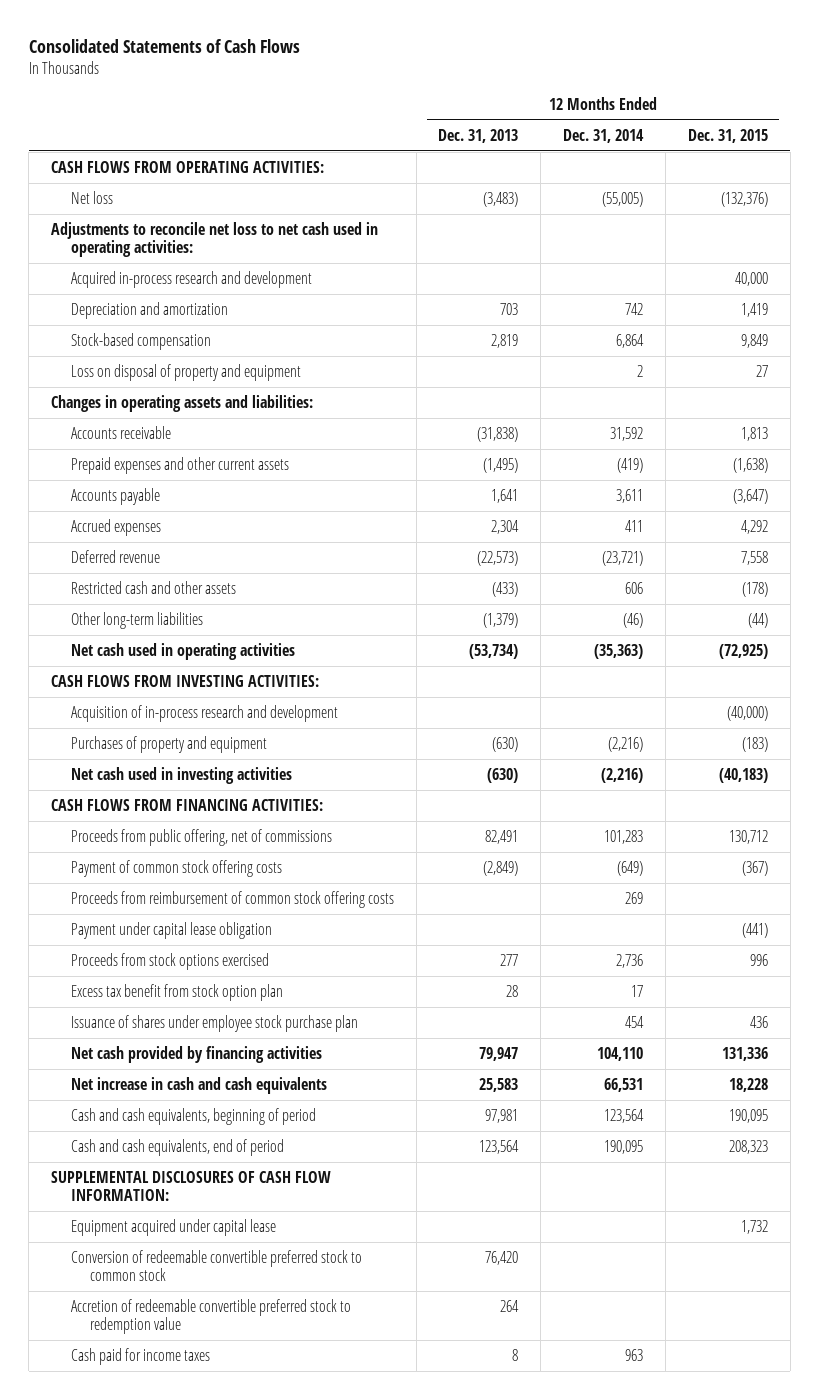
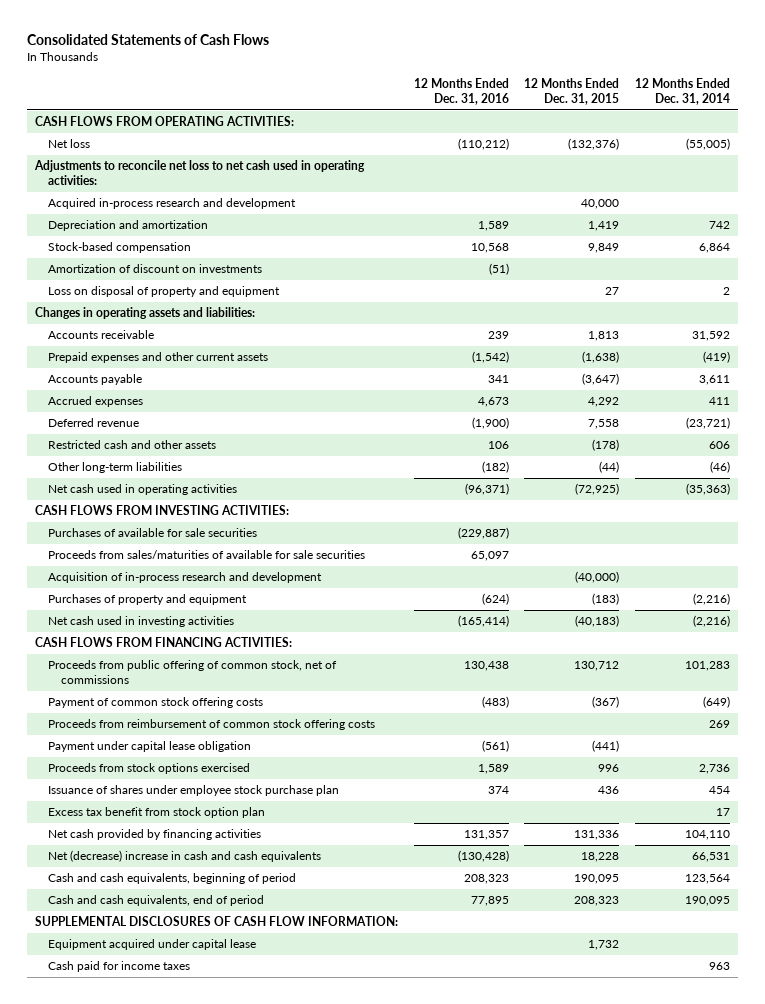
[438,128,519,143] Dec. 31, 2013 -> none
none -> [413,78,509,106] 12 Months Ended Dec. 31, 2016
none -> [48,264,263,274] Amortization of discount on investments
none -> [48,528,258,538] Purchases of available for sale securities
none -> [48,550,366,560] Proceeds from sales/maturities of available for sale securities
[70,828,332,846] Proceeds from public offering, net of commissions -> [48,660,338,685] Proceeds from public offering of common stock, net of commissions
[70,983,283,1001] Excess tax benefit from stock option plan -> [48,807,266,819] Excess tax benefit from stock option plan
[70,1076,327,1094] Net increase in cash and cash equivalents -> [48,850,322,863] Net (decrease) increase in cash and cash equivalents
[70,1249,362,1282] Conversion of redeemable convertible preferred stock to common stock -> none
[70,1298,351,1335] Accretion of redeemable convertible preferred stock to redemption value -> none

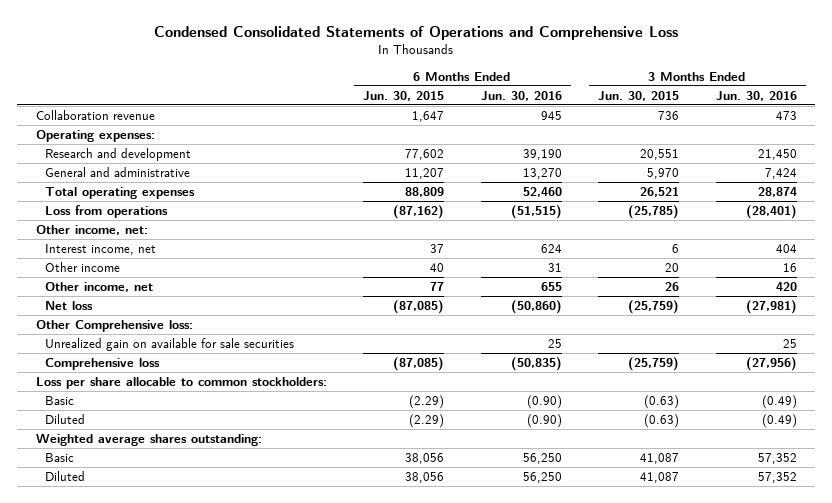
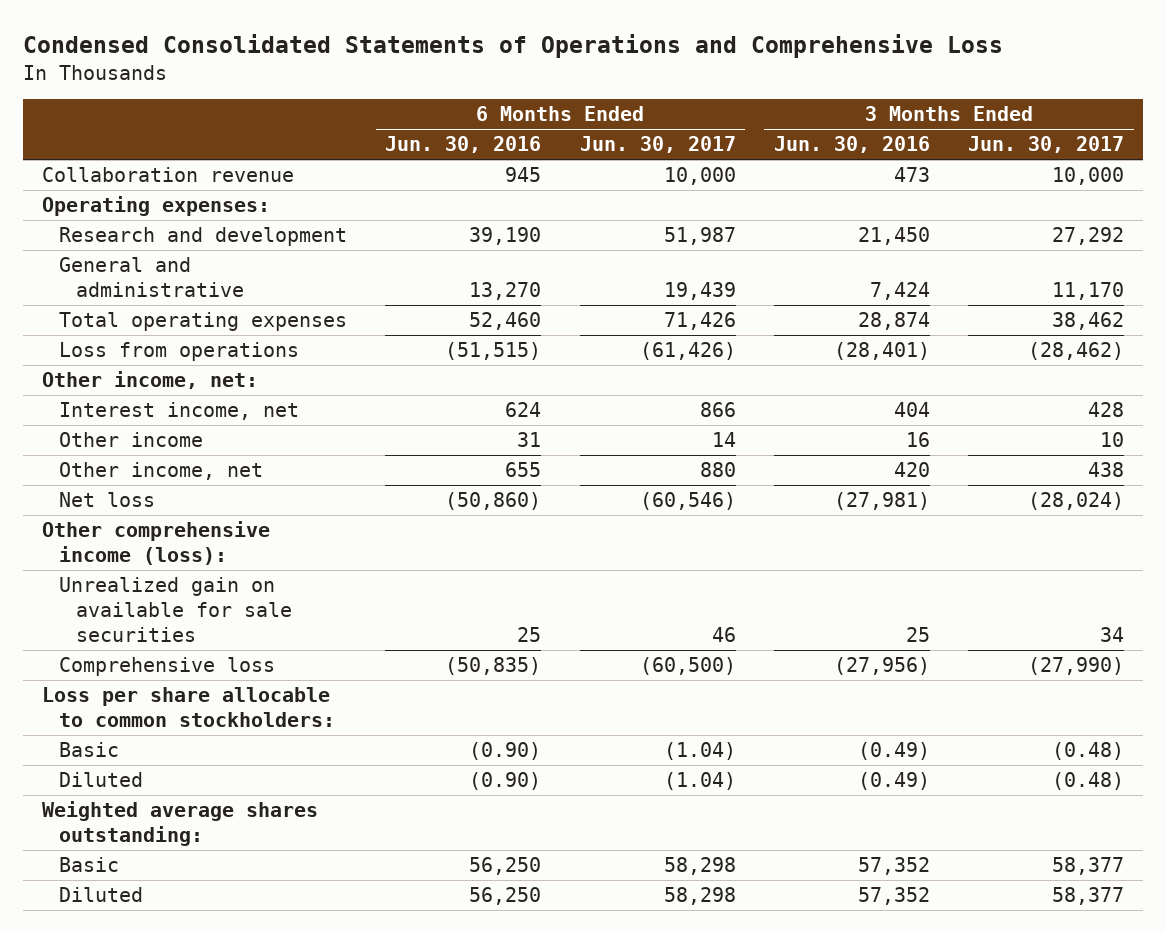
[363,90,445,101] Jun. 30, 2015 -> none
[598,90,680,101] Jun. 30, 2015 -> none
none -> [579,136,736,154] Jun. 30, 2017
none -> [968,136,1125,154] Jun. 30, 2017
[35,319,193,332] Other Comprehensive loss: -> [42,521,271,566] Other comprehensive income (loss):

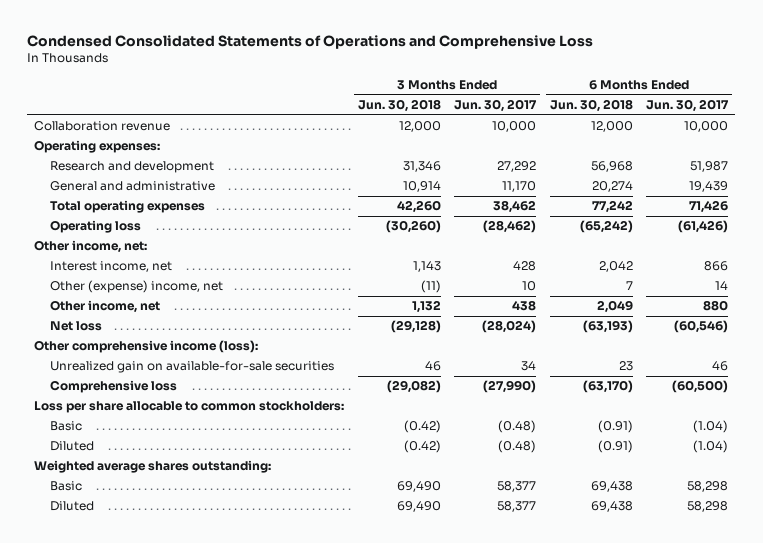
[385,136,542,154] Jun. 30, 2016 -> none
[773,136,930,154] Jun. 30, 2016 -> none
none -> [357,99,441,113] Jun. 30, 2018
none -> [549,99,633,113] Jun. 30, 2018
[59,342,300,362] Loss from operations -> [49,220,141,234] Operating loss
[59,432,204,448] Other income -> [49,280,223,294] Other (expense) income, net
[59,577,293,643] Unrealized gain on available for sale securities -> [49,361,334,374] Unrealized gain on available-for-sale securities

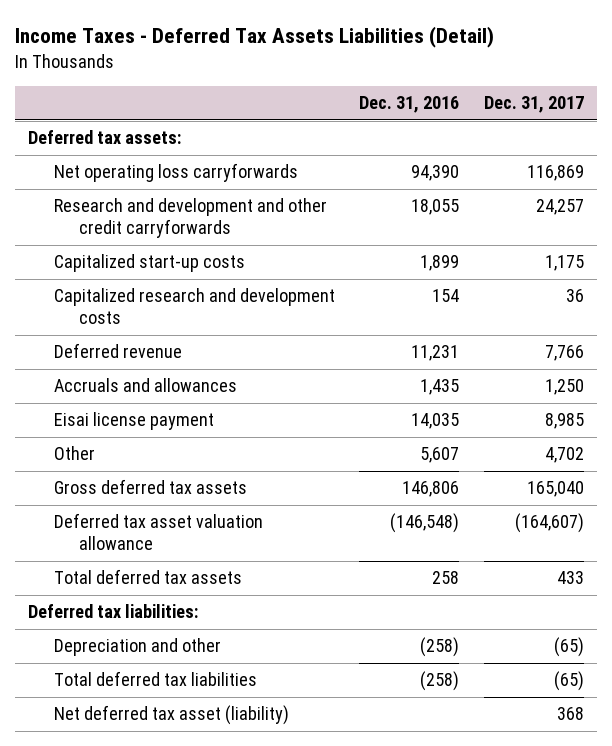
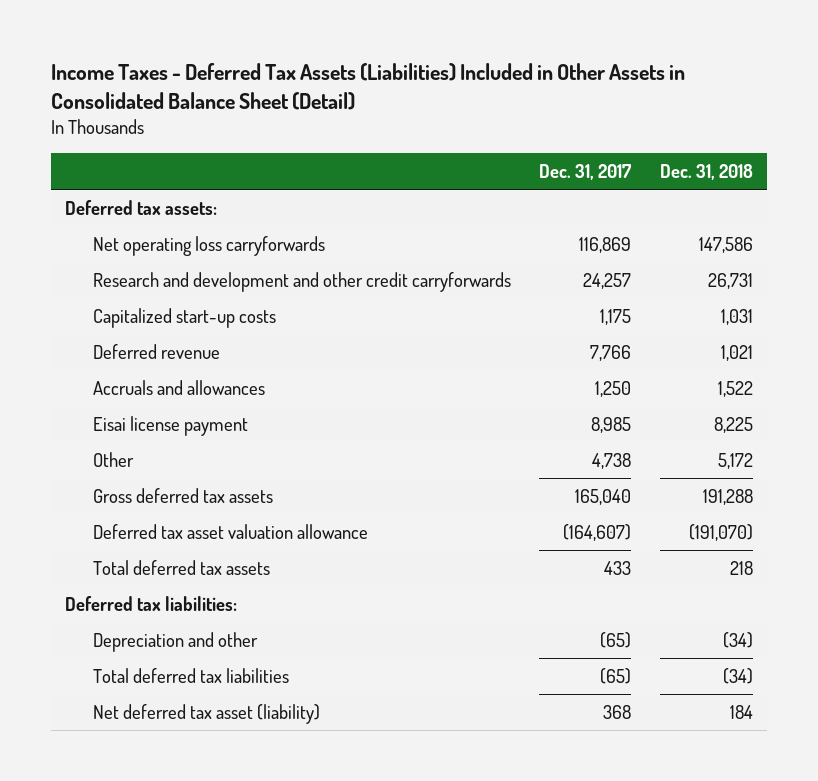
[15,26,495,49] Income Taxes - Deferred Tax Assets Liabilities (Detail) -> [51,63,686,110] Income Taxes - Deferred Tax Assets (Liabilities) Included in Other Assets in Consolidated Balance Sheet (Detail)
[359,96,460,114] Dec. 31, 2016 -> none
none -> [659,163,753,180] Dec. 31, 2018
[53,288,335,325] Capitalized research and development costs -> none
[545,447,585,464] 4,702 -> [592,453,632,470] 4,738

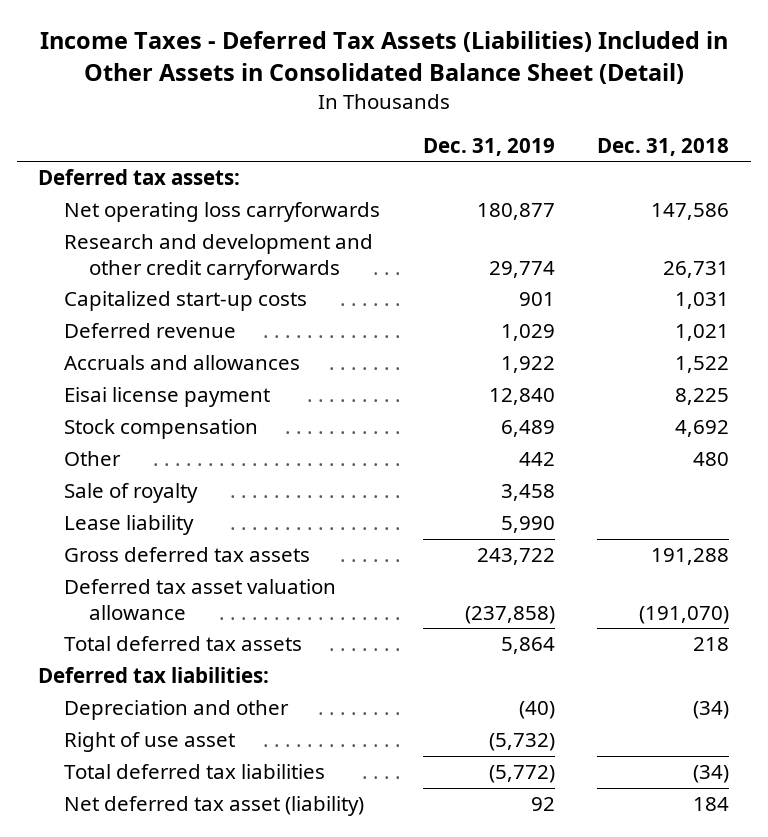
[539,163,632,180] Dec. 31, 2017 -> none
none -> [422,137,555,156] Dec. 31, 2019
none -> [63,419,258,440] Stock compensation
[717,453,753,470] 5,172 -> [693,452,730,467] 480
none -> [63,483,198,504] Sale of royalty
none -> [63,515,194,536] Lease liability
none -> [63,732,235,753] Right of use asset

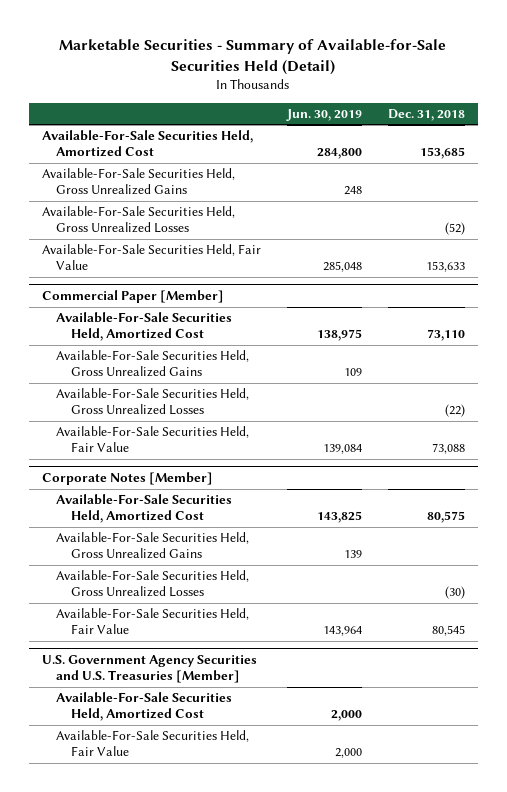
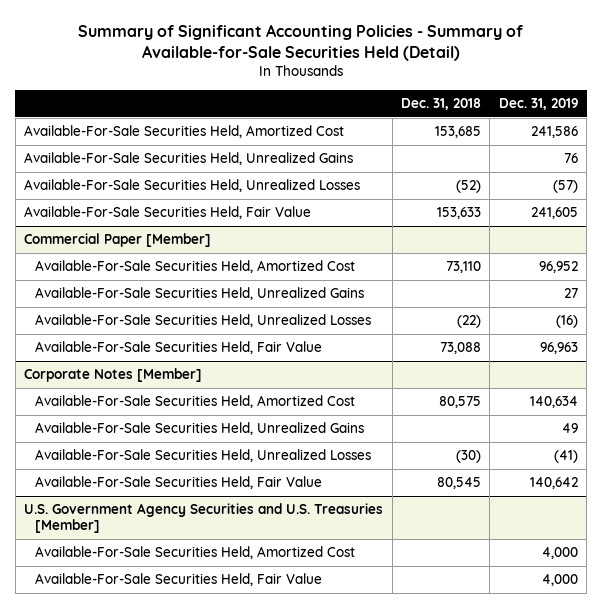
[59,38,447,75] Marketable Securities - Summary of Available-for-Sale Securities Held (Detail) -> [77,23,523,61] Summary of Significant Accounting Policies - Summary of Available-for-Sale Securities Held (Detail)
[285,108,362,121] Jun. 30, 2019 -> none
none -> [498,98,578,111] Dec. 31, 2019
[41,168,235,196] Available-For-Sale Securities Held, Gross Unrealized Gains -> [24,152,354,166] Available-For-Sale Securities Held, Unrealized Gains
[41,206,235,234] Available-For-Sale Securities Held, Gross Unrealized Losses -> [24,179,361,193] Available-For-Sale Securities Held, Unrealized Losses
[56,350,250,378] Available-For-Sale Securities Held, Gross Unrealized Gains -> [34,287,364,301] Available-For-Sale Securities Held, Unrealized Gains
[56,388,250,416] Available-For-Sale Securities Held, Gross Unrealized Losses -> [34,314,371,328] Available-For-Sale Securities Held, Unrealized Losses
[56,532,250,560] Available-For-Sale Securities Held, Gross Unrealized Gains -> [34,422,364,436] Available-For-Sale Securities Held, Unrealized Gains
[56,570,250,598] Available-For-Sale Securities Held, Gross Unrealized Losses -> [34,449,371,463] Available-For-Sale Securities Held, Unrealized Losses

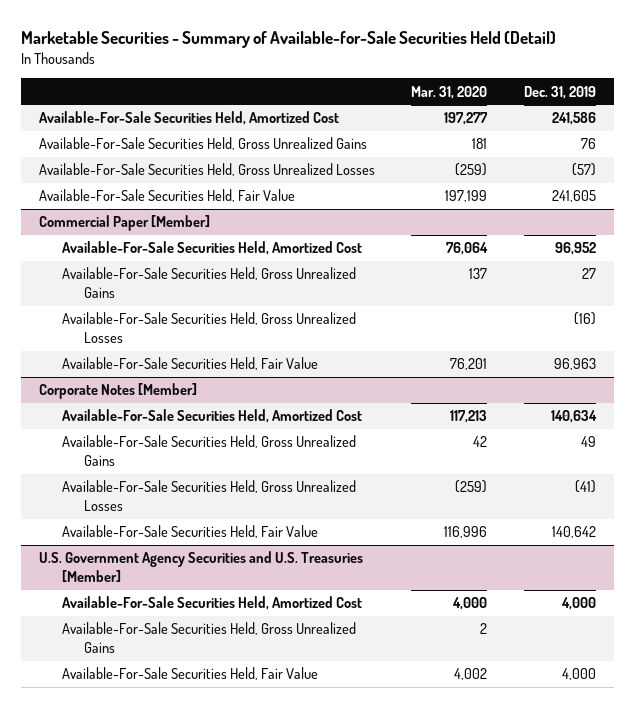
[77,23,523,61] Summary of Significant Accounting Policies - Summary of Available-for-Sale Securities Held (Detail) -> [21,30,557,48] Marketable Securities - Summary of Available-for-Sale Securities Held (Detail)
[400,98,481,111] Dec. 31, 2018 -> none
none -> [411,85,488,99] Mar. 31, 2020
[24,152,354,166] Available-For-Sale Securities Held, Unrealized Gains -> [39,137,368,151] Available-For-Sale Securities Held, Gross Unrealized Gains
[24,179,361,193] Available-For-Sale Securities Held, Unrealized Losses -> [39,163,376,177] Available-For-Sale Securities Held, Gross Unrealized Losses
[34,287,364,301] Available-For-Sale Securities Held, Unrealized Gains -> [61,267,356,299] Available-For-Sale Securities Held, Gross Unrealized Gains
[34,314,371,328] Available-For-Sale Securities Held, Unrealized Losses -> [61,312,356,344] Available-For-Sale Securities Held, Gross Unrealized Losses
[34,422,364,436] Available-For-Sale Securities Held, Unrealized Gains -> [61,435,356,467] Available-For-Sale Securities Held, Gross Unrealized Gains
[34,449,371,463] Available-For-Sale Securities Held, Unrealized Losses -> [61,480,356,512] Available-For-Sale Securities Held, Gross Unrealized Losses
none -> [61,622,356,654] Available-For-Sale Securities Held, Gross Unrealized Gains

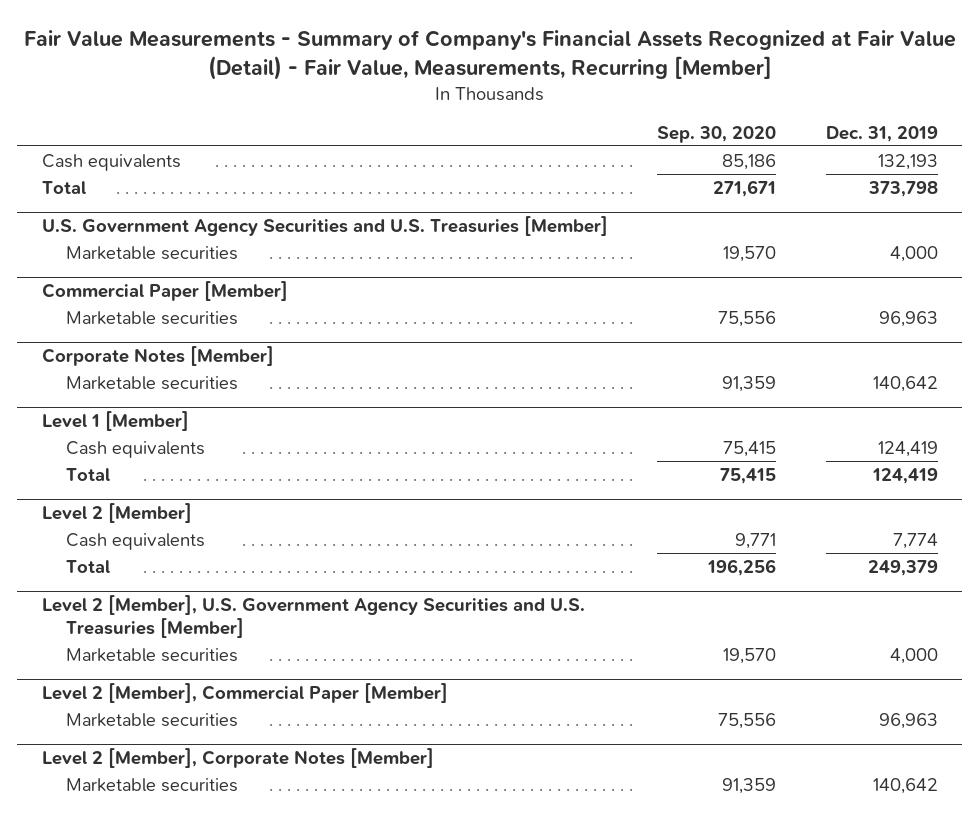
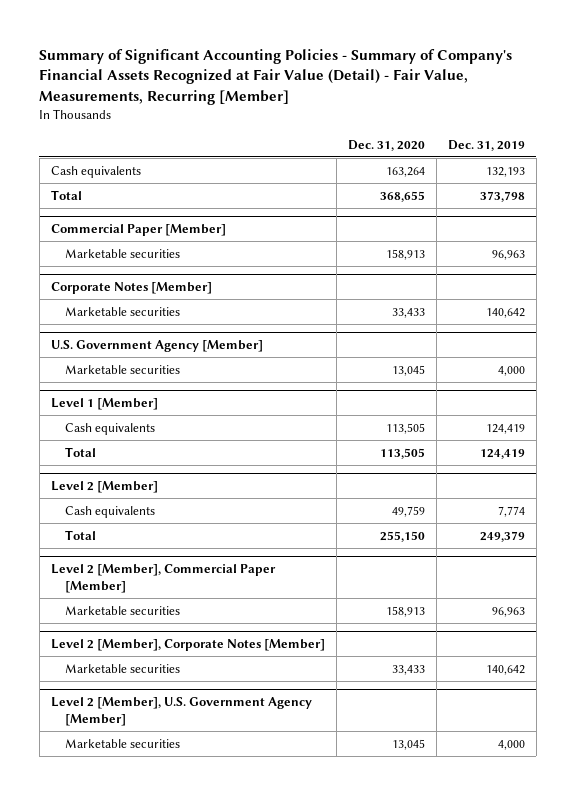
[23,30,956,81] Fair Value Measurements - Summary of Company's Financial Assets Recognized at Fair Value (Detail) - Fair Value, Measurements, Recurring [Member] -> [39,48,513,105] Summary of Significant Accounting Policies - Summary of Company's Financial Assets Recognized at Fair Value (Detail) - Fair Value, Measurements, Recurring [Member]
[657,125,777,143] Sep. 30, 2020 -> none
none -> [347,139,425,151] Dec. 31, 2020
[42,216,609,237] U.S. Government Agency Securities and U.S. Treasuries [Member] -> none
[65,245,238,260] Marketable securities -> none
none -> [50,340,263,353] U.S. Government Agency [Member]
none -> [64,364,180,374] Marketable securities
[42,595,586,638] Level 2 [Member], U.S. Government Agency Securities and U.S. Treasuries [Member] -> none
[65,647,238,662] Marketable securities -> none
none -> [50,697,312,726] Level 2 [Member], U.S. Government Agency [Member]
none -> [64,738,180,748] Marketable securities

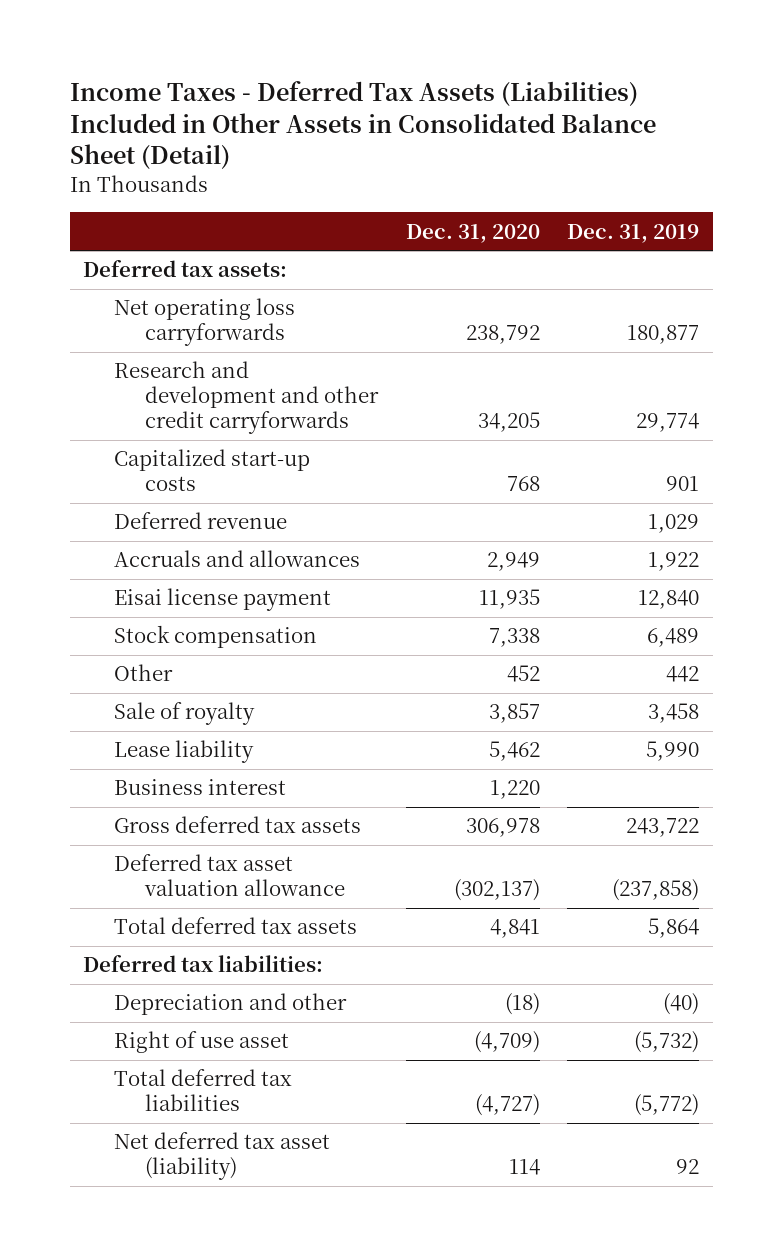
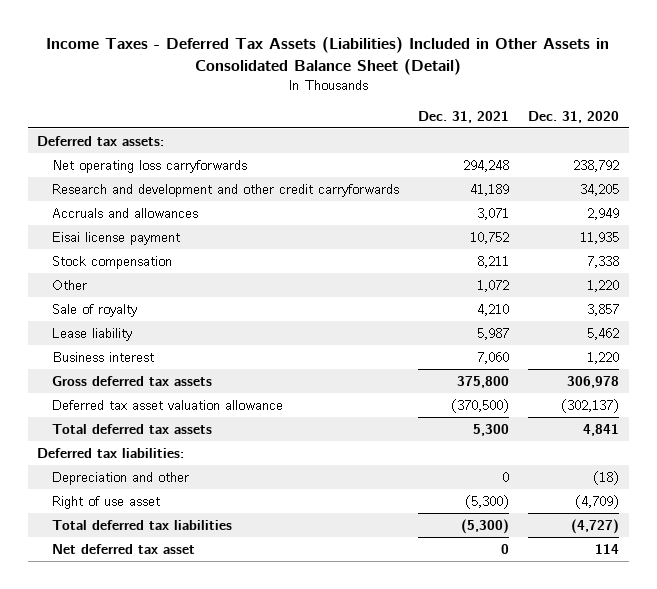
[567,223,700,243] Dec. 31, 2019 -> none
none -> [418,110,510,123] Dec. 31, 2021
[114,449,311,492] Capitalized start-up costs -> none
[114,512,288,530] Deferred revenue -> none
[506,665,540,683] 452 -> [587,279,620,292] 1,220
[114,1132,331,1181] Net deferred tax asset (liability) -> [51,543,195,554] Net deferred tax asset

